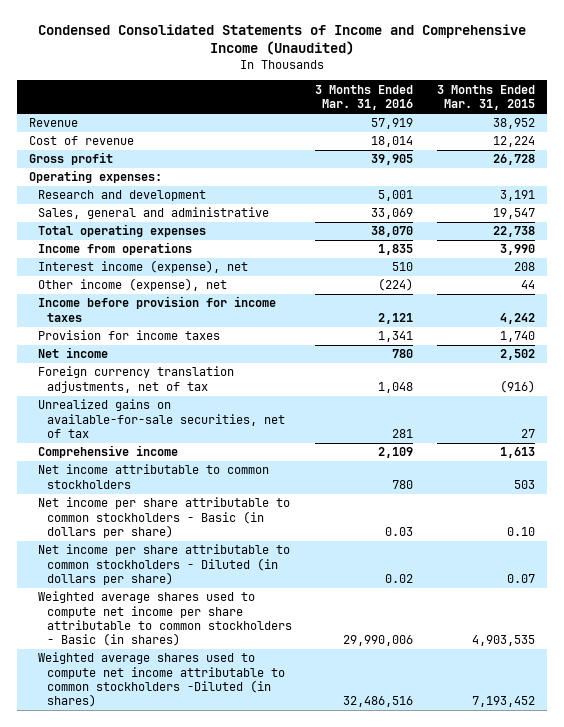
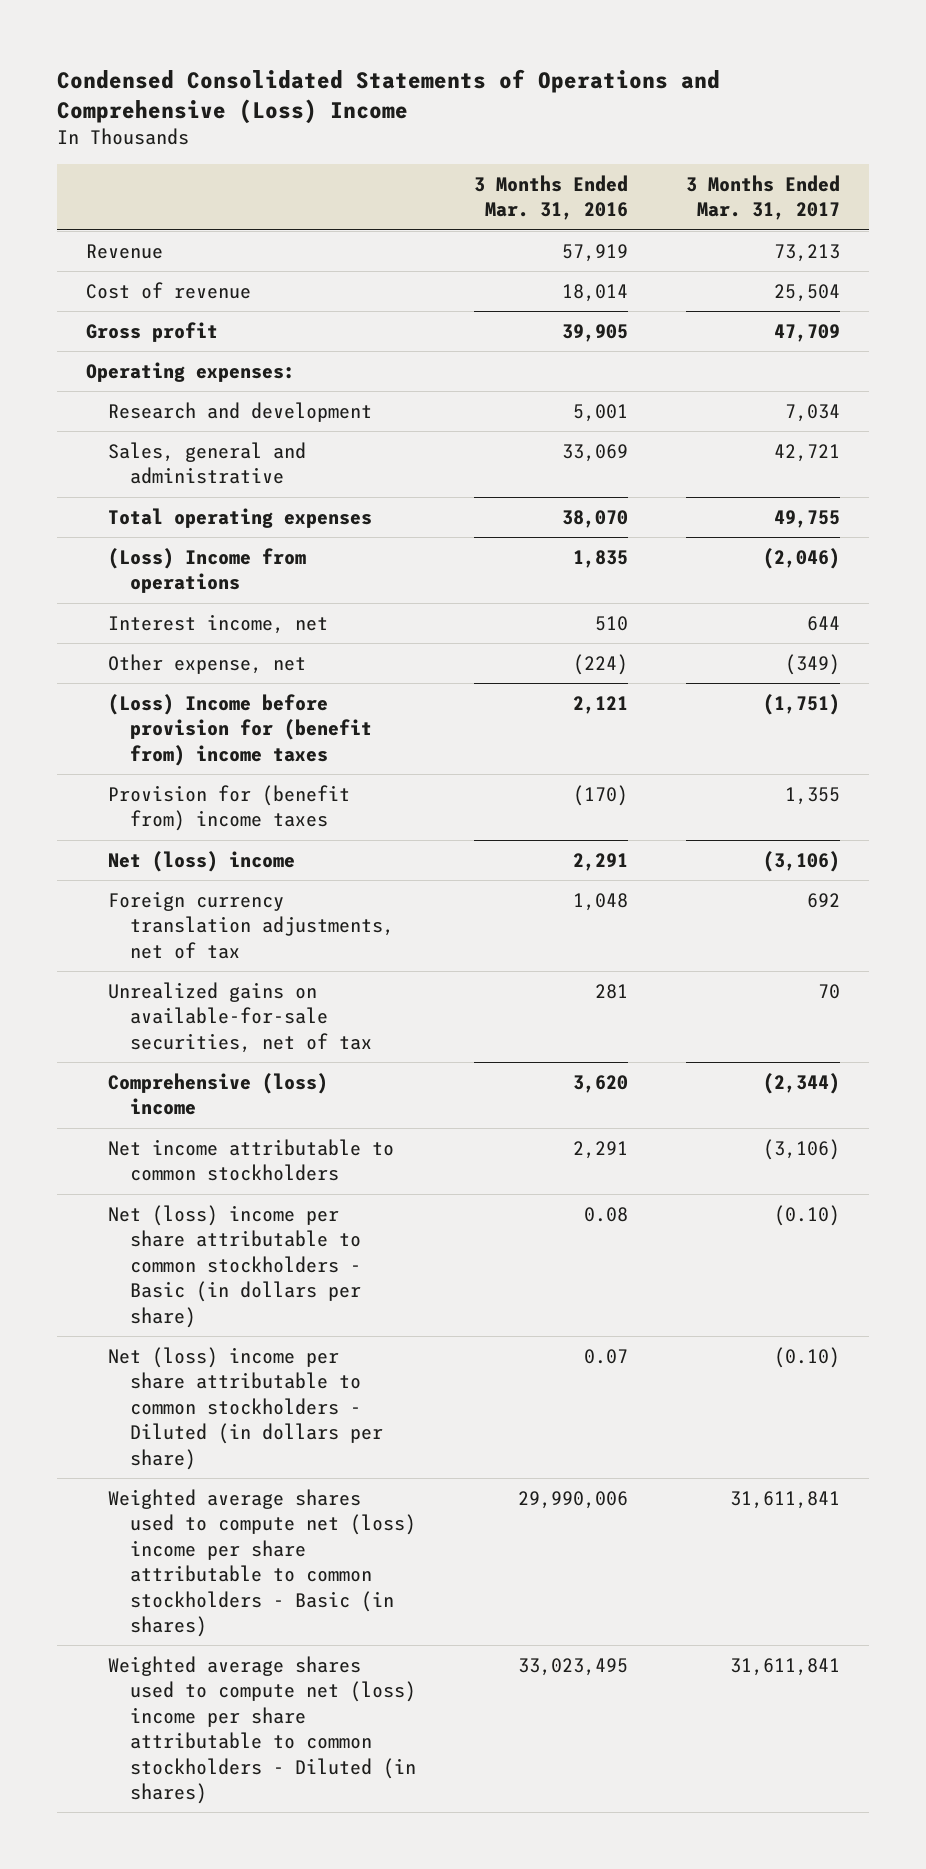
[37,24,526,56] Condensed Consolidated Statements of Income and Comprehensive Income (Unaudited) -> [57,68,721,124] Condensed Consolidated Statements of Operations and Comprehensive (Loss) Income
[437,84,536,111] 3 Months Ended Mar. 31, 2015 -> none
none -> [685,174,840,221] 3 Months Ended Mar. 31, 2017
[37,242,192,256] Income from operations -> [107,547,306,594] (Loss) Income from operations
[37,260,248,274] Interest income (expense), net -> [107,613,328,634] Interest income, net
[37,278,227,292] Other income (expense), net -> [107,653,306,674] Other expense, net
[37,296,276,322] Income before provision for income taxes -> [107,693,372,766] (Loss) Income before provision for (benefit from) income taxes
[37,330,220,341] Provision for income taxes -> [107,784,350,832] Provision for (benefit from) income taxes
[378,331,414,343] 1,341 -> [572,784,628,806] (170)
[37,347,108,359] Net income -> [107,850,295,872] Net (loss) income
[392,349,414,359] 780 -> [572,852,628,871] 2,291
[37,445,178,459] Comprehensive income -> [107,1072,328,1116] Comprehensive (loss) income
[378,447,414,459] 2,109 -> [572,1074,628,1093] 3,620
[392,479,414,489] 780 -> [572,1140,628,1159] 2,291
[37,497,290,539] Net income per share attributable to common stockholders - Basic (in dollars per share) -> [107,1204,361,1328] Net (loss) income per share attributable to common stockholders - Basic (in dollars per share)
[385,527,414,537] 0.03 -> [583,1206,628,1222] 0.08
[37,544,290,586] Net income per share attributable to common stockholders - Diluted (in dollars per share) -> [107,1346,383,1470] Net (loss) income per share attributable to common stockholders - Diluted (in dollars per share)
[385,574,414,584] 0.02 -> [583,1348,628,1364] 0.07
[37,591,292,647] Weighted average shares used to compute net income per share attributable to common stockholders - Basic (in shares) -> [107,1488,416,1638] Weighted average shares used to compute net (loss) income per share attributable to common stockholders - Basic (in shares)
[37,652,285,708] Weighted average shares used to compute net income attributable to common stockholders -Diluted (in shares) -> [107,1655,416,1805] Weighted average shares used to compute net (loss) income per share attributable to common stockholders - Diluted (in shares)
[343,696,414,708] 32,486,516 -> [517,1657,628,1676] 33,023,495

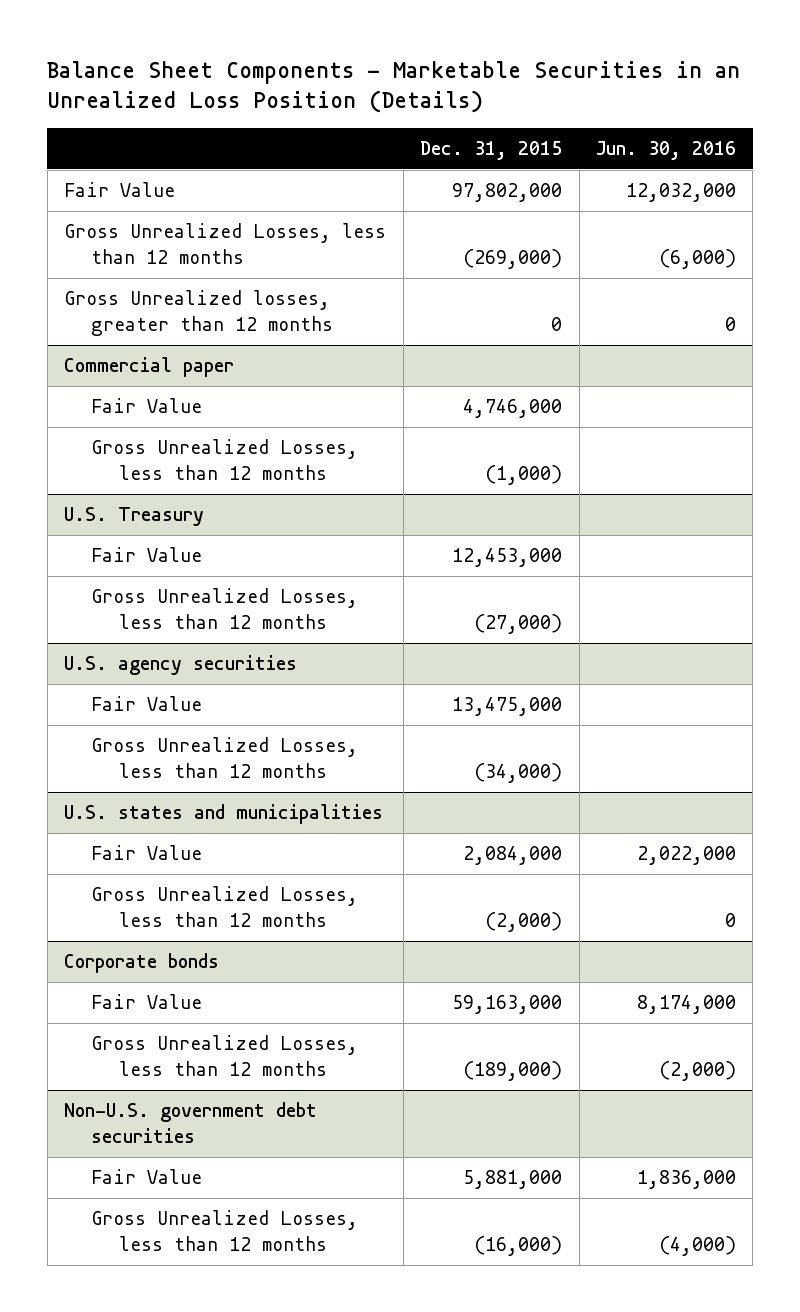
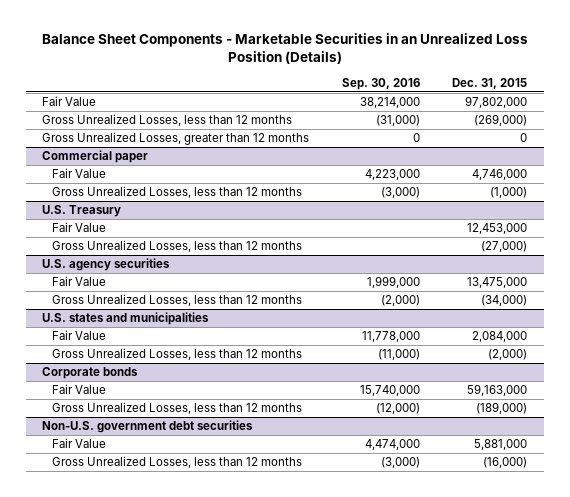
[595,141,736,161] Jun. 30, 2016 -> none
none -> [341,78,420,91] Sep. 30, 2016
[64,290,334,336] Gross Unrealized losses, greater than 12 months -> [42,132,310,146] Gross Unrealized Losses, greater than 12 months

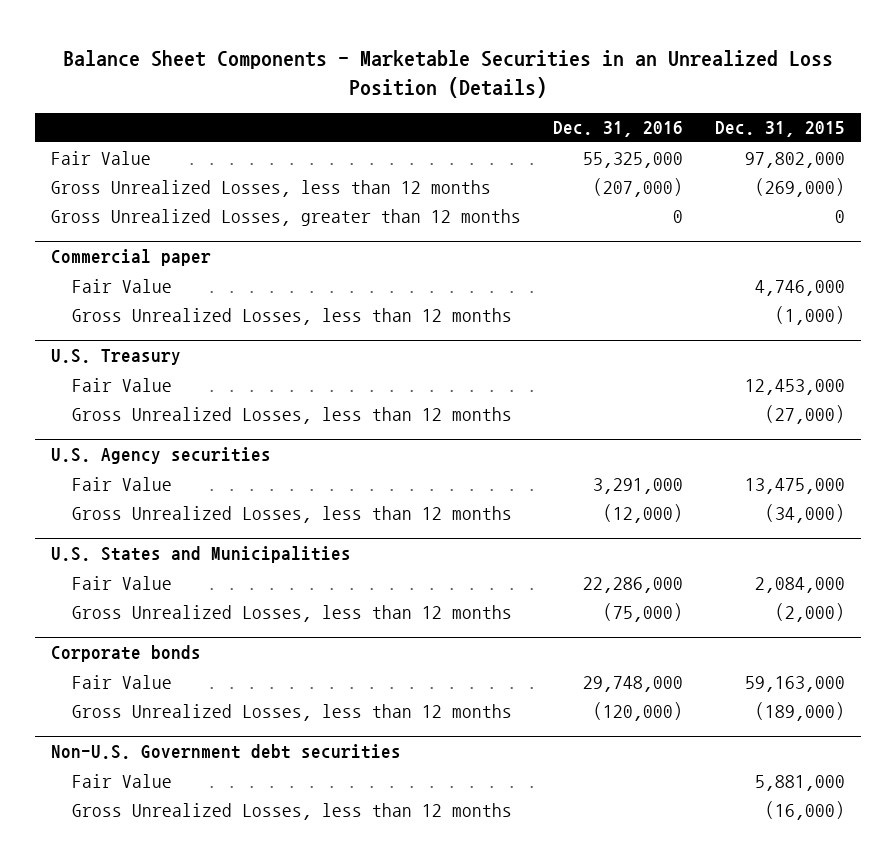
[341,78,420,91] Sep. 30, 2016 -> none
none -> [553,121,684,138] Dec. 31, 2016
[42,258,171,272] U.S. agency securities -> [51,447,272,465] U.S. Agency securities
[42,312,210,326] U.S. states and municipalities -> [51,546,352,564] U.S. States and Municipalities
[42,420,254,434] Non-U.S. government debt securities -> [51,744,402,760] Non-U.S. Government debt securities

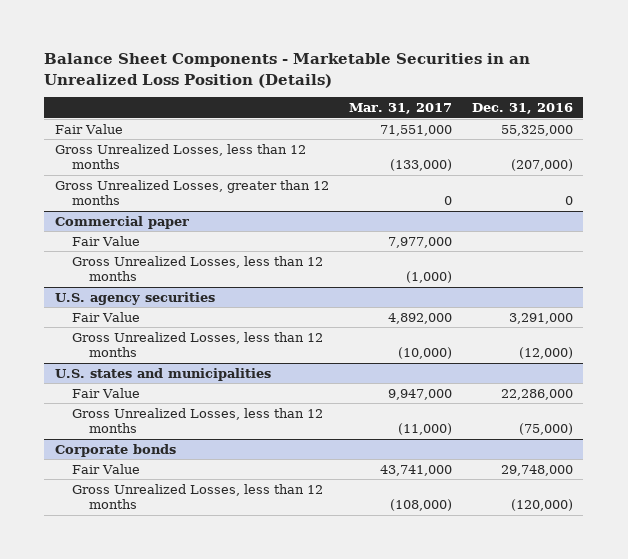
[714,121,845,138] Dec. 31, 2015 -> none
none -> [348,103,452,115] Mar. 31, 2017
[51,349,182,366] U.S. Treasury -> none
[71,377,172,392] Fair Value -> none
[71,406,512,424] Gross Unrealized Losses, less than 12 months -> none
[51,447,272,465] U.S. Agency securities -> [54,291,215,305] U.S. agency securities
[51,546,352,564] U.S. States and Municipalities -> [54,367,271,381] U.S. states and municipalities
[51,744,402,760] Non-U.S. Government debt securities -> none
[71,773,172,788] Fair Value -> none
[71,802,512,820] Gross Unrealized Losses, less than 12 months -> none

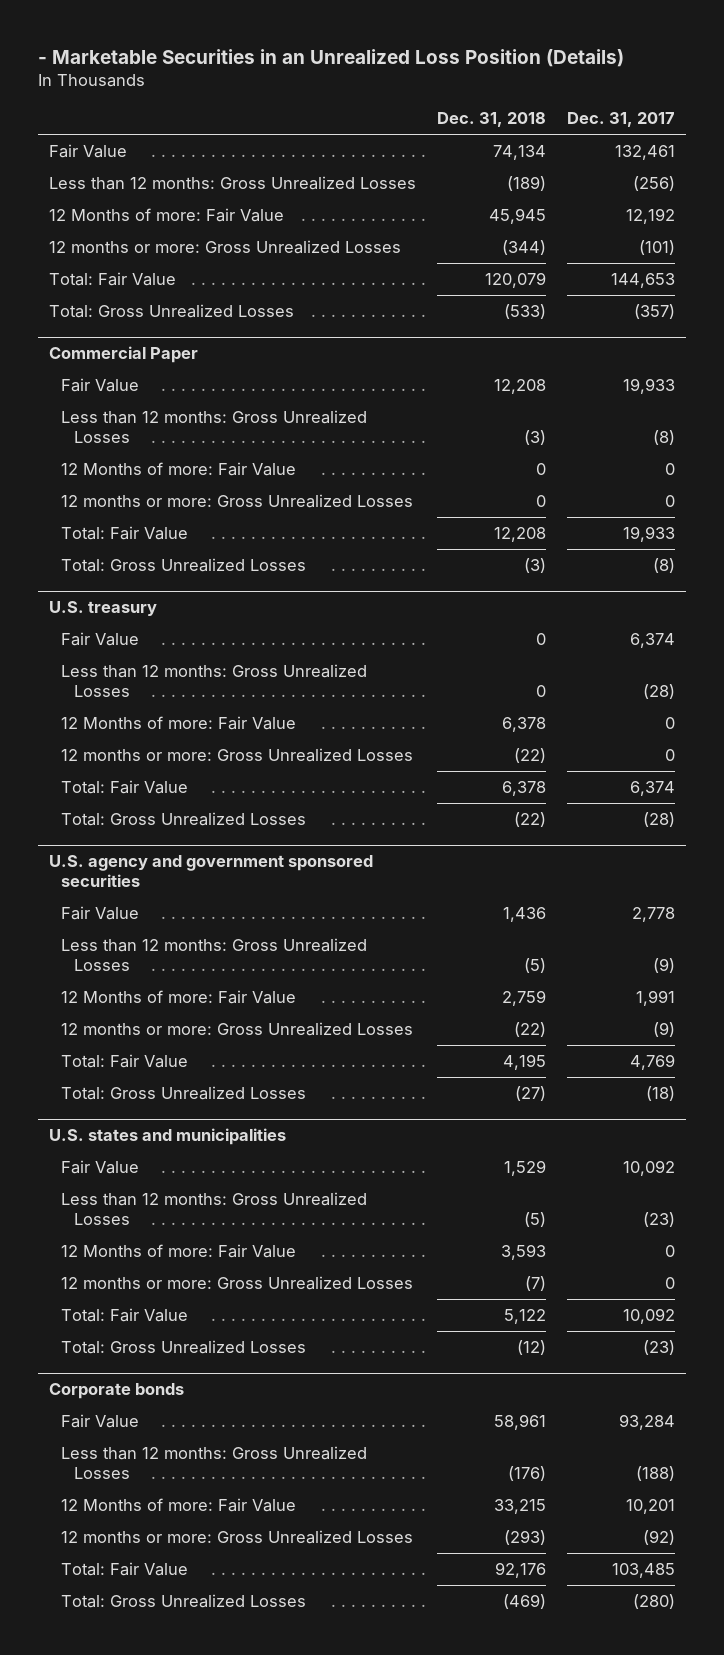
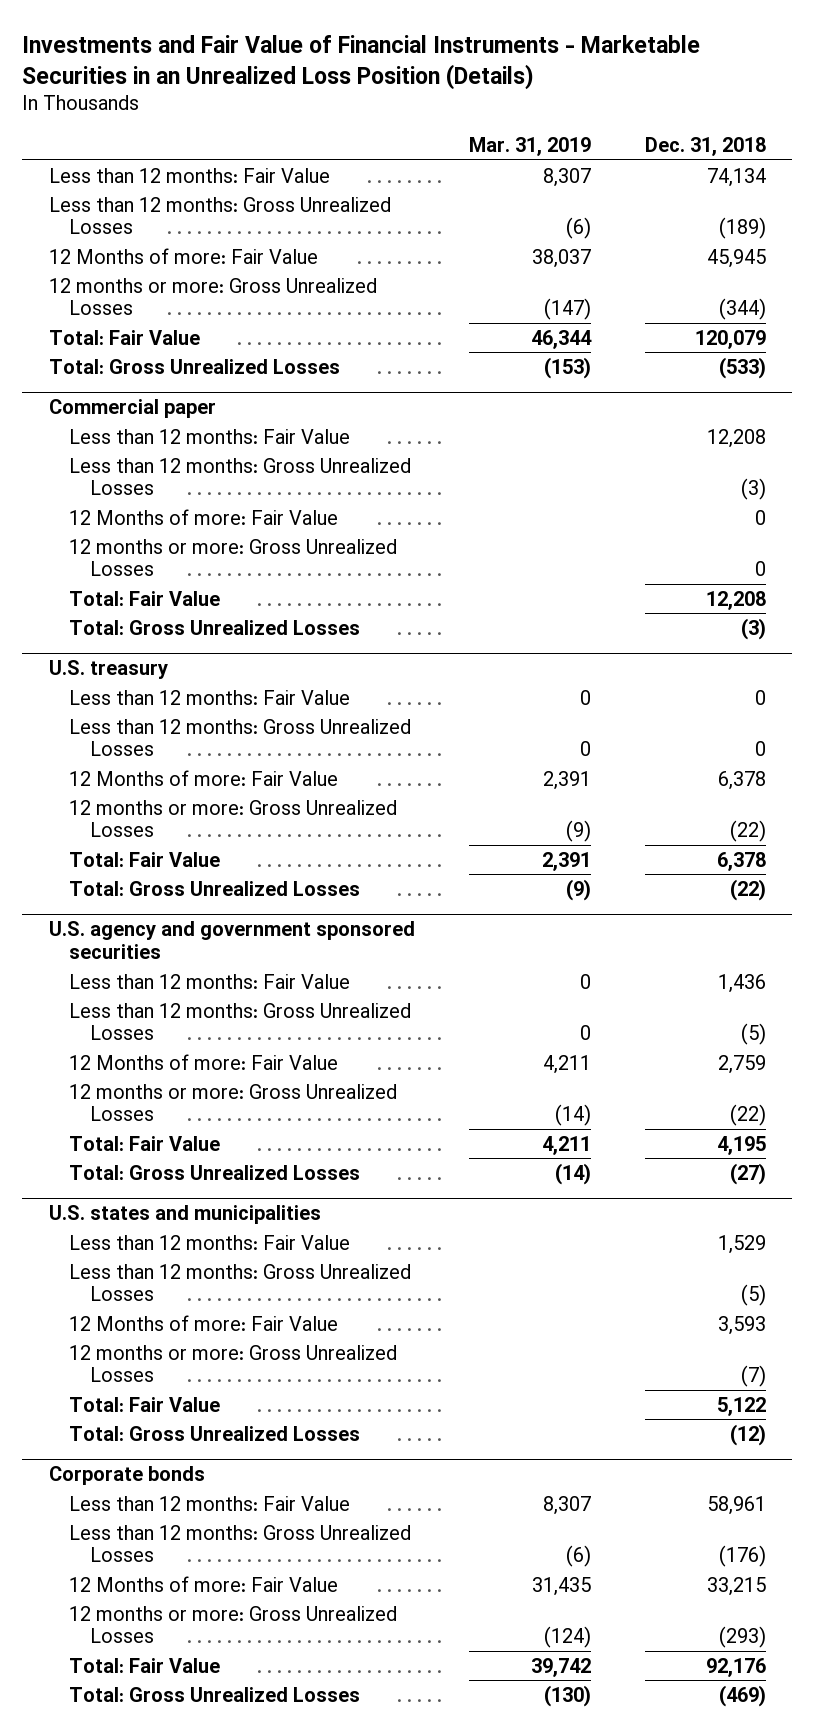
[38,48,625,67] - Marketable Securities in an Unrealized Loss Position (Details) -> [22,34,701,90] Investments and Fair Value of Financial Instruments - Marketable Securities in an Unrealized Loss Position (Details)
[567,112,676,128] Dec. 31, 2017 -> none
none -> [468,136,591,156] Mar. 31, 2019
[48,144,127,159] Fair Value -> [49,167,331,183] Less than 12 months: Fair Value
[48,346,198,364] Commercial Paper -> [49,399,217,419] Commercial paper
[61,378,140,393] Fair Value -> [69,428,351,444] Less than 12 months: Fair Value
[61,632,140,647] Fair Value -> [69,689,351,705] Less than 12 months: Fair Value
[61,906,140,921] Fair Value -> [69,973,351,989] Less than 12 months: Fair Value
[61,1160,140,1175] Fair Value -> [69,1234,351,1250] Less than 12 months: Fair Value
[61,1414,140,1429] Fair Value -> [69,1495,351,1511] Less than 12 months: Fair Value

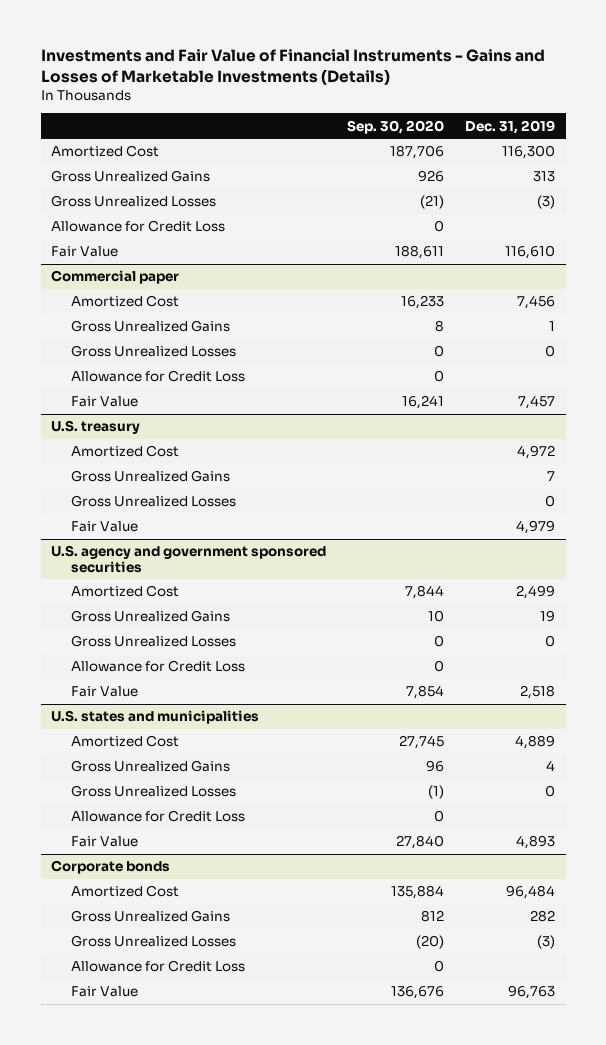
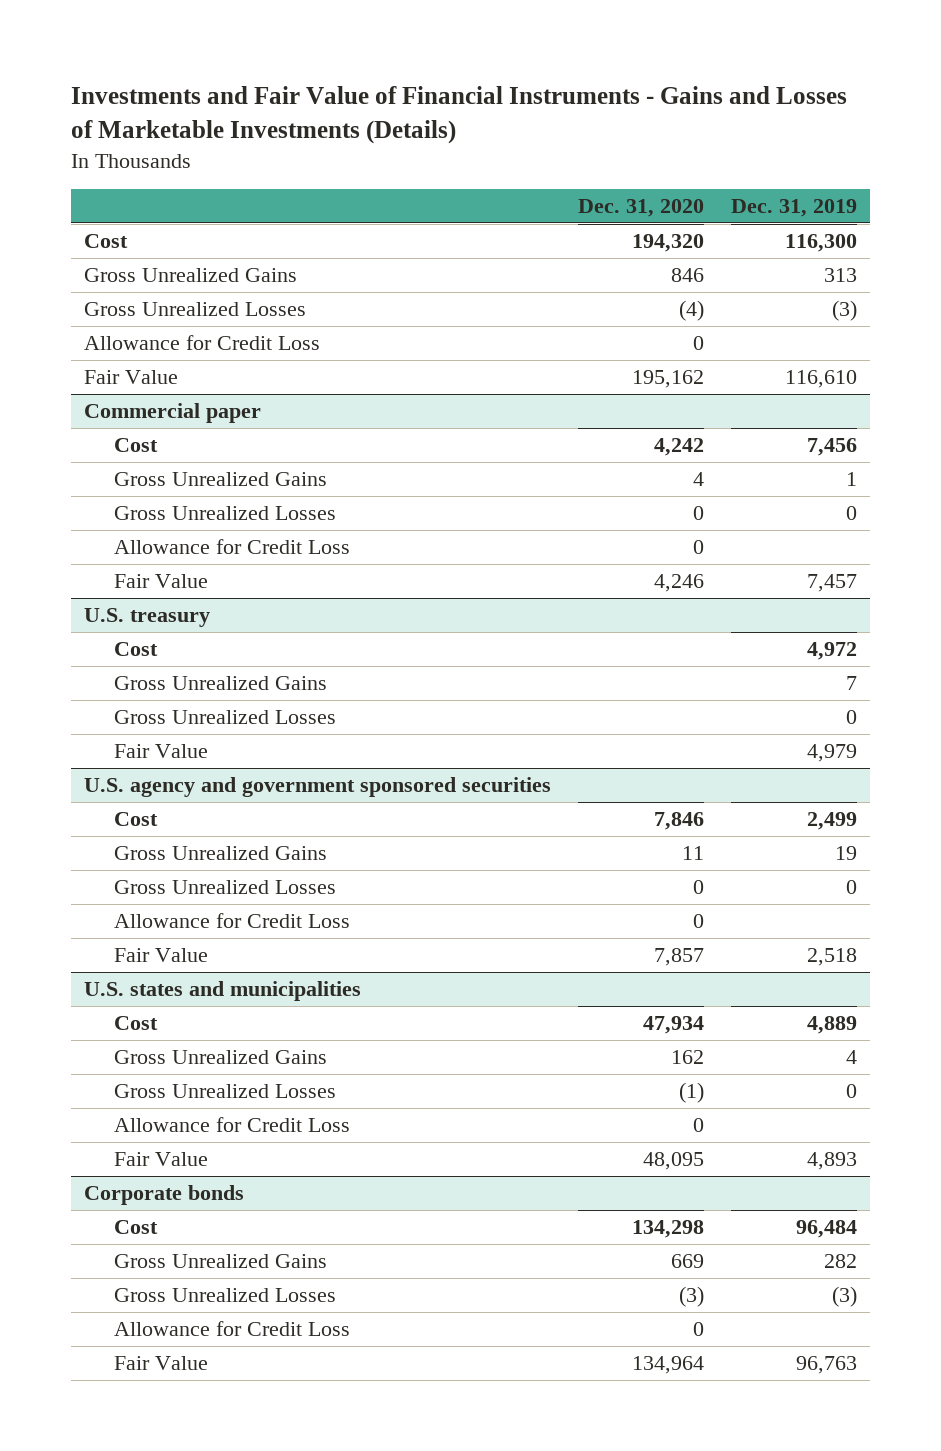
[347,119,445,134] Sep. 30, 2020 -> none
none -> [577,199,704,218] Dec. 31, 2020
[51,145,160,158] Amortized Cost -> [84,233,129,248] Cost
[71,295,180,308] Amortized Cost -> [113,437,158,452] Cost
[71,445,180,458] Amortized Cost -> [113,641,158,656] Cost
[71,585,180,598] Amortized Cost -> [113,811,158,826] Cost
[71,735,180,748] Amortized Cost -> [113,1015,158,1030] Cost
[71,885,180,898] Amortized Cost -> [113,1219,158,1234] Cost

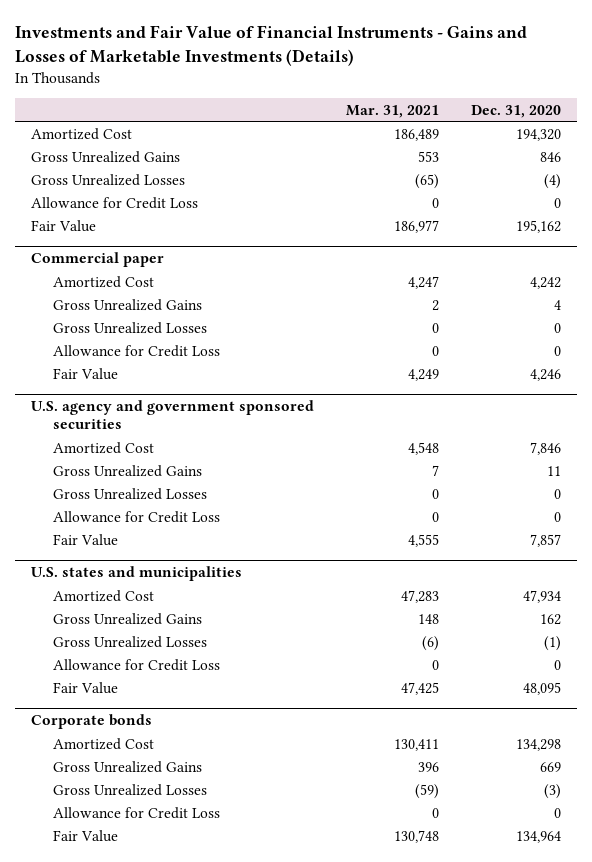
[730,199,857,218] Dec. 31, 2019 -> none
none -> [345,104,439,118] Mar. 31, 2021
[84,233,129,248] Cost -> [30,127,132,140] Amortized Cost
[113,437,158,452] Cost -> [53,275,155,288] Amortized Cost
[84,607,211,627] U.S. treasury -> none
[113,641,158,656] Cost -> none
[113,675,327,690] Gross Unrealized Gains -> none
[113,709,336,724] Gross Unrealized Losses -> none
[113,743,208,758] Fair Value -> none
[113,811,158,826] Cost -> [53,441,155,454] Amortized Cost
[113,1015,158,1030] Cost -> [53,589,155,602] Amortized Cost
[113,1219,158,1234] Cost -> [53,737,155,750] Amortized Cost

